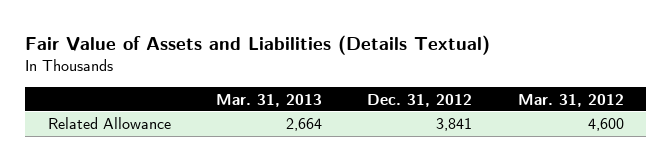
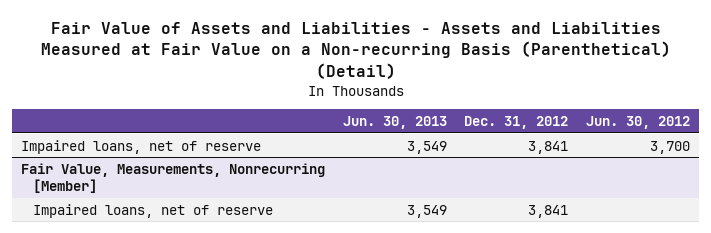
[24,34,490,55] Fair Value of Assets and Liabilities (Details Textual) -> [40,21,671,79] Fair Value of Assets and Liabilities - Assets and Liabilities Measured at Fair Value on a Non-recurring Basis (Parenthetical) (Detail)
[215,93,322,107] Mar. 31, 2013 -> none
[517,93,624,107] Mar. 31, 2012 -> none
none -> [342,116,447,130] Jun. 30, 2013
none -> [586,116,691,130] Jun. 30, 2012
[47,117,171,130] Related Allowance -> [21,139,262,154] Impaired loans, net of reserve
none -> [21,162,326,194] Fair Value, Measurements, Nonrecurring [Member]
none -> [32,203,273,218] Impaired loans, net of reserve

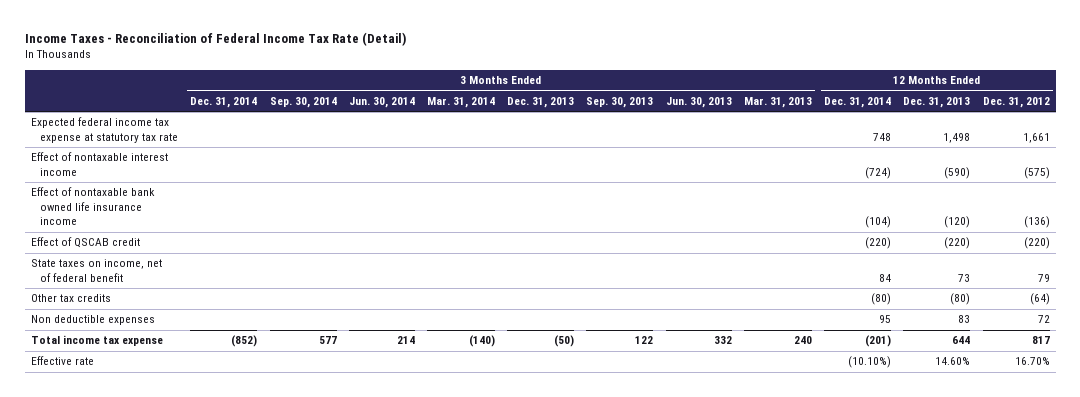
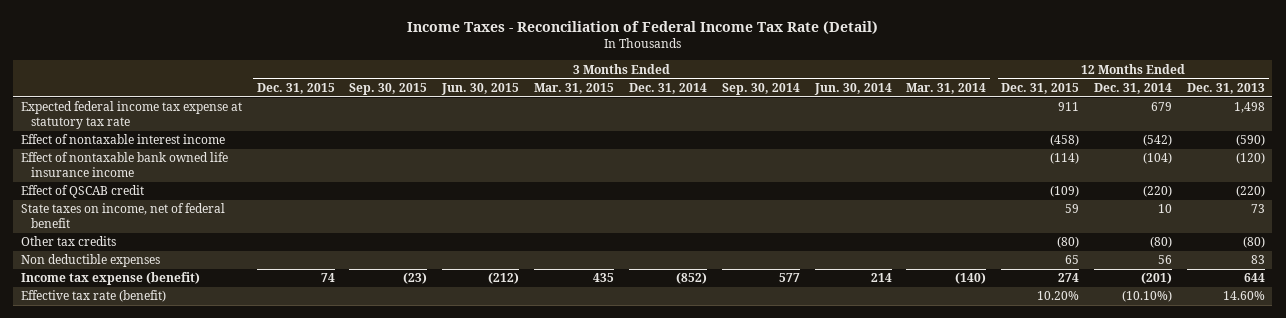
[507,96,575,108] Dec. 31, 2013 -> none
[586,96,654,108] Sep. 30, 2013 -> none
[665,96,732,108] Jun. 30, 2013 -> none
[743,96,812,108] Mar. 31, 2013 -> none
[982,96,1050,108] Dec. 31, 2012 -> none
none -> [256,82,335,94] Dec. 31, 2015
none -> [349,82,428,95] Sep. 30, 2015
none -> [441,82,520,95] Jun. 30, 2015
none -> [534,82,615,94] Mar. 31, 2015
none -> [1001,82,1080,94] Dec. 31, 2015
[873,132,892,141] 748 -> [1151,102,1173,112] 679
[865,166,892,179] (724) -> [1143,134,1173,147] (542)
[879,273,892,282] 84 -> [1158,204,1173,214] 10
[879,315,892,324] 95 -> [1158,255,1173,265] 56
[30,335,163,347] Total income tax expense -> [20,272,200,286] Income tax expense (benefit)
[30,356,94,366] Effective rate -> [20,290,166,303] Effective tax rate (benefit)

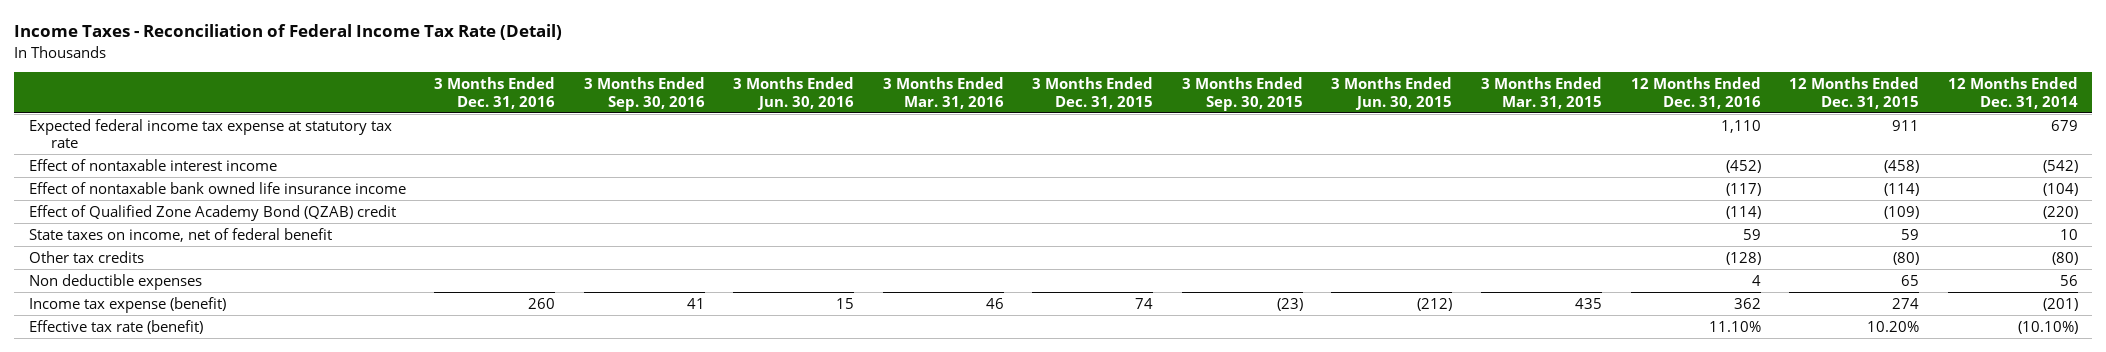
[628,82,707,94] Dec. 31, 2014 -> none
[721,82,800,95] Sep. 30, 2014 -> none
[813,82,892,95] Jun. 30, 2014 -> none
[906,82,987,94] Mar. 31, 2014 -> none
[1186,82,1265,94] Dec. 31, 2013 -> none
none -> [434,77,556,109] 3 Months Ended Dec. 31, 2016
none -> [583,77,705,111] 3 Months Ended Sep. 30, 2016
none -> [733,77,855,110] 3 Months Ended Jun. 30, 2016
none -> [882,77,1004,109] 3 Months Ended Mar. 31, 2016
none -> [1630,77,1761,109] 12 Months Ended Dec. 31, 2016
[20,185,144,199] Effect of QSCAB credit -> [28,204,396,221] Effect of Qualified Zone Academy Bond (QZAB) credit

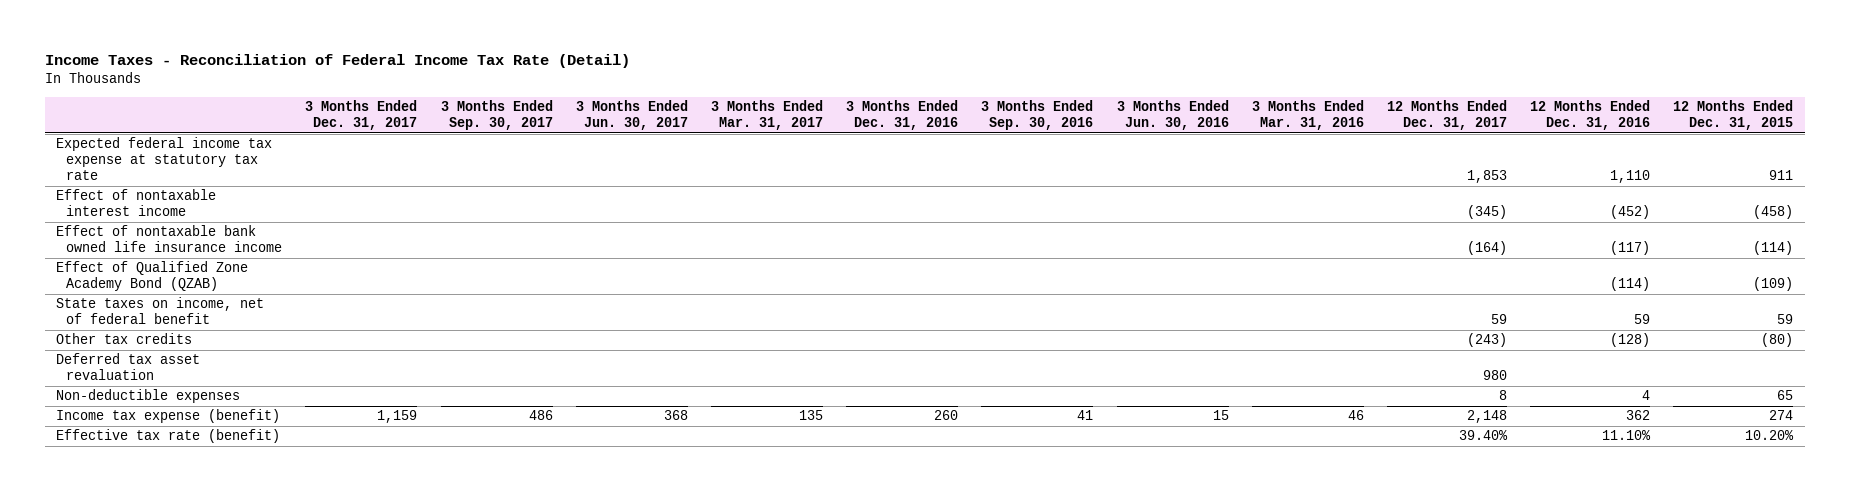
[1032,77,1154,109] 3 Months Ended Dec. 31, 2015 -> none
[1181,77,1303,111] 3 Months Ended Sep. 30, 2015 -> none
[1331,77,1453,110] 3 Months Ended Jun. 30, 2015 -> none
[1481,77,1603,109] 3 Months Ended Mar. 31, 2015 -> none
[1947,77,2078,109] 12 Months Ended Dec. 31, 2014 -> none
none -> [305,100,418,130] 3 Months Ended Dec. 31, 2017
none -> [440,100,553,130] 3 Months Ended Sep. 30, 2017
none -> [575,100,688,130] 3 Months Ended Jun. 30, 2017
none -> [710,100,823,130] 3 Months Ended Mar. 31, 2017
none -> [1387,100,1508,130] 12 Months Ended Dec. 31, 2017
[28,204,396,221] Effect of Qualified Zone Academy Bond (QZAB) credit -> [56,261,249,292] Effect of Qualified Zone Academy Bond (QZAB)
none -> [56,353,201,381] Deferred tax asset revaluation
[28,273,202,290] Non deductible expenses -> [56,389,241,404] Non-deductible expenses

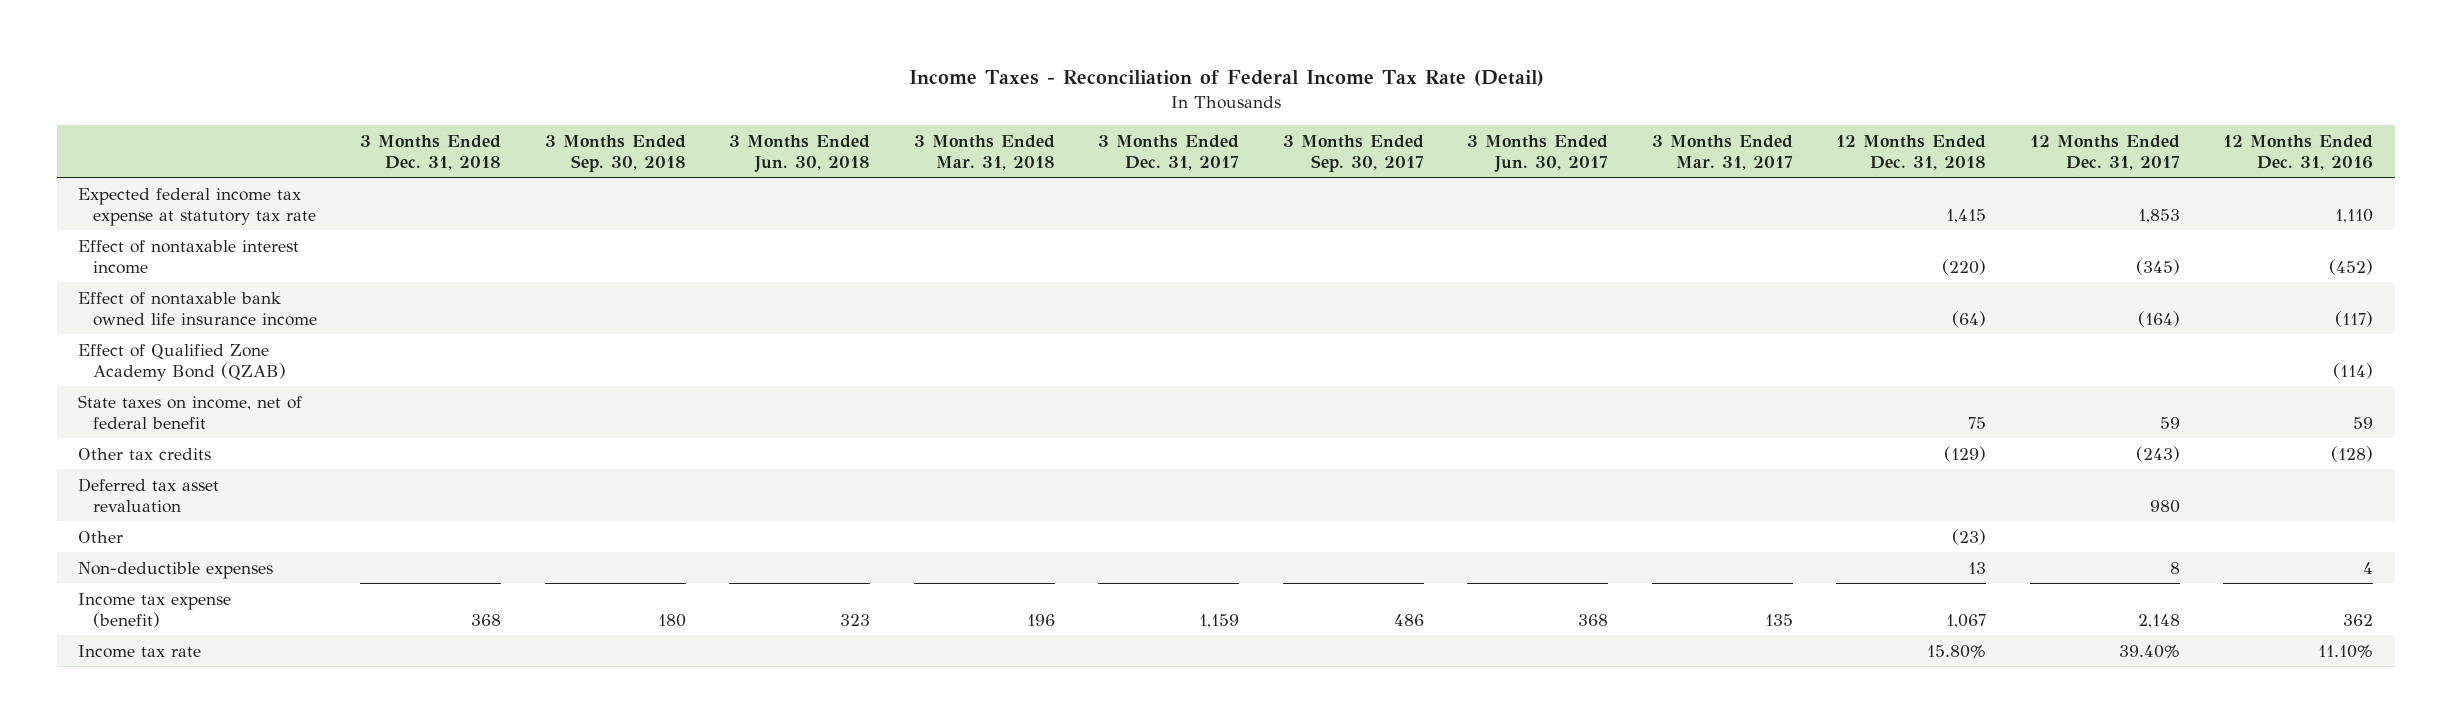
[846,100,959,130] 3 Months Ended Dec. 31, 2016 -> none
[981,100,1094,130] 3 Months Ended Sep. 30, 2016 -> none
[1116,100,1229,130] 3 Months Ended Jun. 30, 2016 -> none
[1251,100,1364,130] 3 Months Ended Mar. 31, 2016 -> none
[1673,100,1794,130] 12 Months Ended Dec. 31, 2015 -> none
none -> [360,134,502,170] 3 Months Ended Dec. 31, 2018
none -> [544,134,686,172] 3 Months Ended Sep. 30, 2018
none -> [729,134,871,172] 3 Months Ended Jun. 30, 2018
none -> [913,134,1055,170] 3 Months Ended Mar. 31, 2018
none -> [1836,134,1987,170] 12 Months Ended Dec. 31, 2018
none -> [78,530,124,543] Other
[56,429,281,444] Effective tax rate (benefit) -> [78,644,202,658] Income tax rate

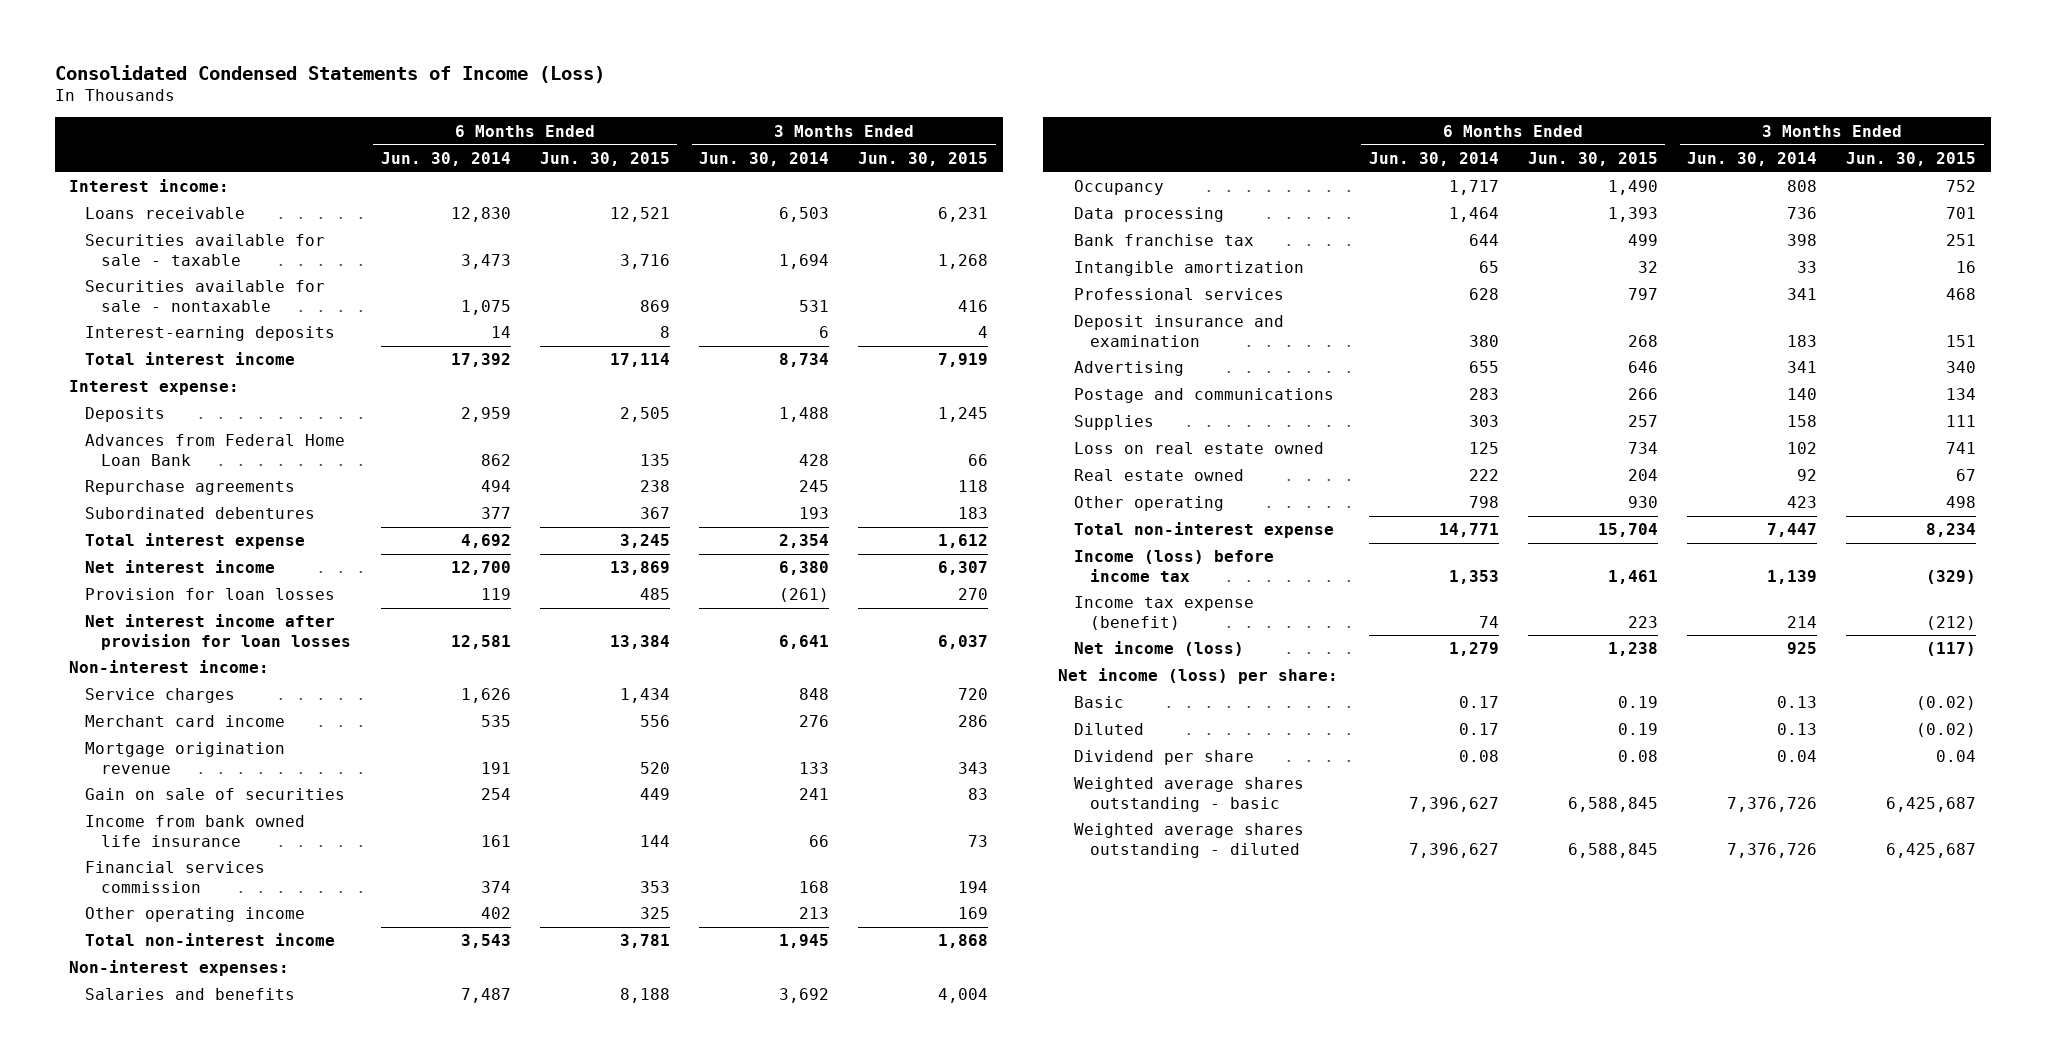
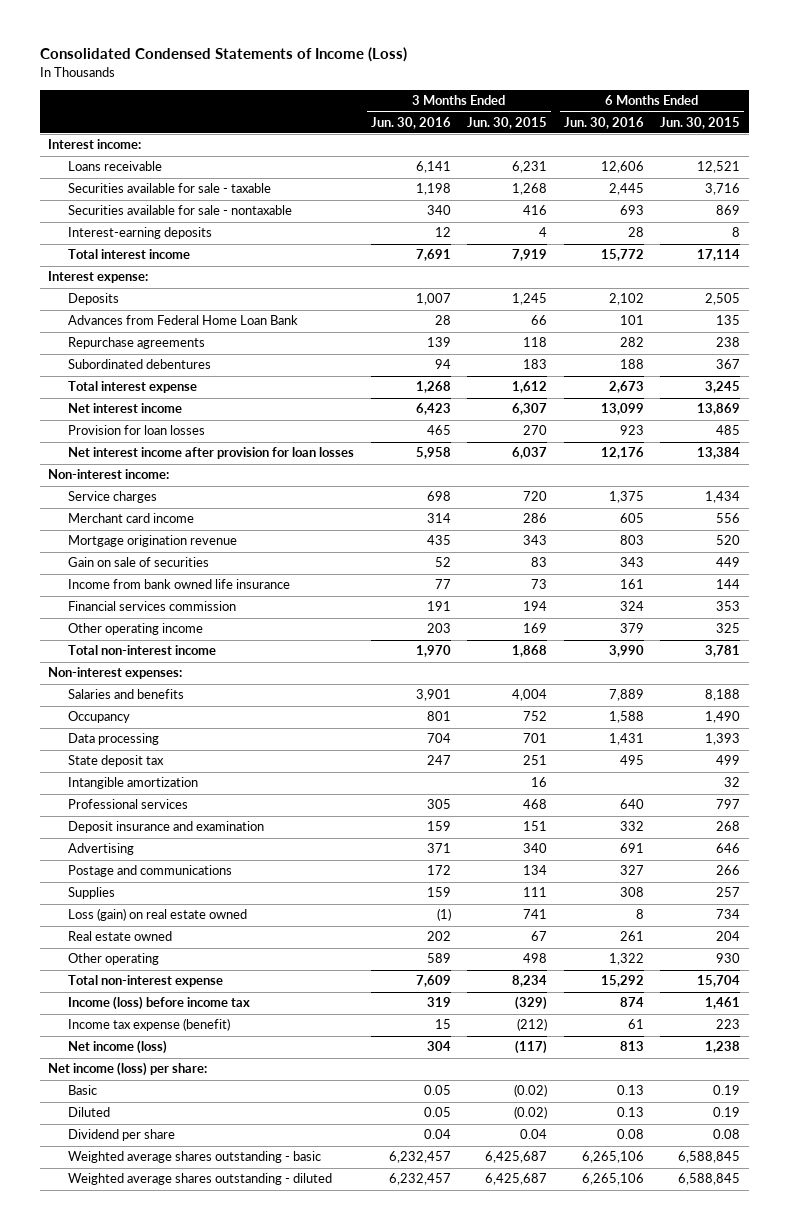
[380,151,511,166] Jun. 30, 2014 -> none
[699,151,830,166] Jun. 30, 2014 -> none
none -> [370,116,451,129] Jun. 30, 2016
none -> [563,116,644,129] Jun. 30, 2016
[1073,234,1254,247] Bank franchise tax -> [68,755,165,768] State deposit tax
[1073,442,1324,455] Loss on real estate owned -> [68,908,248,922] Loss (gain) on real estate owned

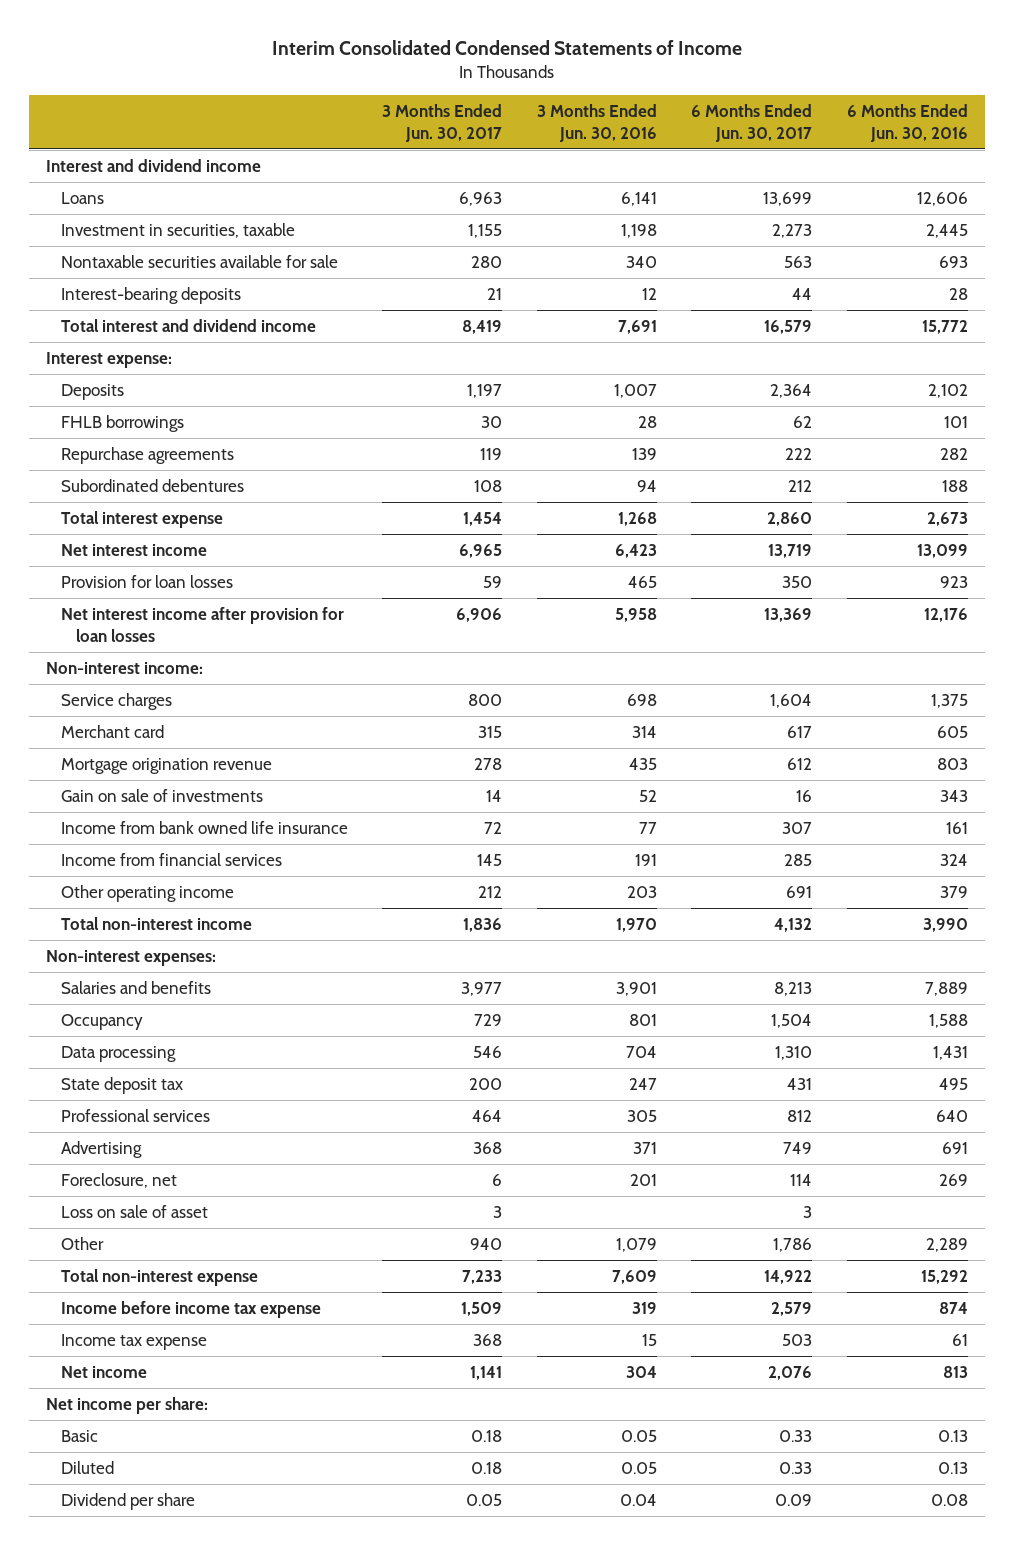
[39,47,407,63] Consolidated Condensed Statements of Income (Loss) -> [271,40,742,56] Interim Consolidated Condensed Statements of Income
[467,116,548,129] Jun. 30, 2015 -> none
[660,116,741,129] Jun. 30, 2015 -> none
none -> [382,103,503,142] 3 Months Ended Jun. 30, 2017
none -> [691,103,813,142] 6 Months Ended Jun. 30, 2017
[47,139,141,150] Interest income: -> [46,158,262,172] Interest and dividend income
[68,161,163,172] Loans receivable -> [61,191,105,204] Loans
[68,183,272,194] Securities available for sale - taxable -> [61,222,296,238] Investment in securities, taxable
[68,205,293,216] Securities available for sale - nontaxable -> [61,254,339,268] Nontaxable securities available for sale
[68,227,213,240] Interest-earning deposits -> [61,286,242,304] Interest-bearing deposits
[68,249,191,260] Total interest income -> [61,318,317,332] Total interest and dividend income
[68,315,299,326] Advances from Federal Home Loan Bank -> [61,414,185,432] FHLB borrowings
[68,513,195,524] Merchant card income -> [61,724,165,738] Merchant card
[68,557,210,568] Gain on sale of securities -> [61,788,264,802] Gain on sale of investments
[68,601,237,612] Financial services commission -> [61,852,283,866] Income from financial services
[68,777,199,790] Intangible amortization -> none
[68,821,265,834] Deposit insurance and examination -> none
[68,865,233,878] Postage and communications -> none
[68,887,116,900] Supplies -> none
[68,908,248,922] Loss (gain) on real estate owned -> none
[68,931,173,942] Real estate owned -> none
none -> [61,1172,178,1188] Foreclosure, net
none -> [61,1204,209,1218] Loss on sale of asset
[68,953,160,966] Other operating -> [61,1236,105,1250] Other
[426,953,451,964] 589 -> [615,1237,657,1252] 1,079
[608,953,644,966] 1,322 -> [925,1237,968,1252] 2,289
[68,996,251,1011] Income (loss) before income tax -> [61,1300,322,1318] Income before income tax expense
[68,1018,231,1032] Income tax expense (benefit) -> [61,1333,208,1350] Income tax expense
[68,1040,168,1055] Net income (loss) -> [61,1365,148,1378] Net income
[47,1062,207,1077] Net income (loss) per share: -> [46,1396,209,1414] Net income per share:
[68,1151,322,1164] Weighted average shares outstanding - basic -> none
[68,1173,333,1186] Weighted average shares outstanding - diluted -> none

